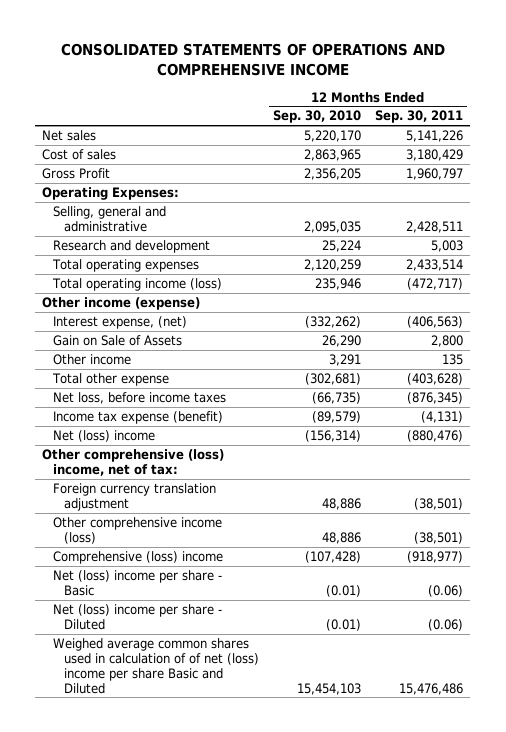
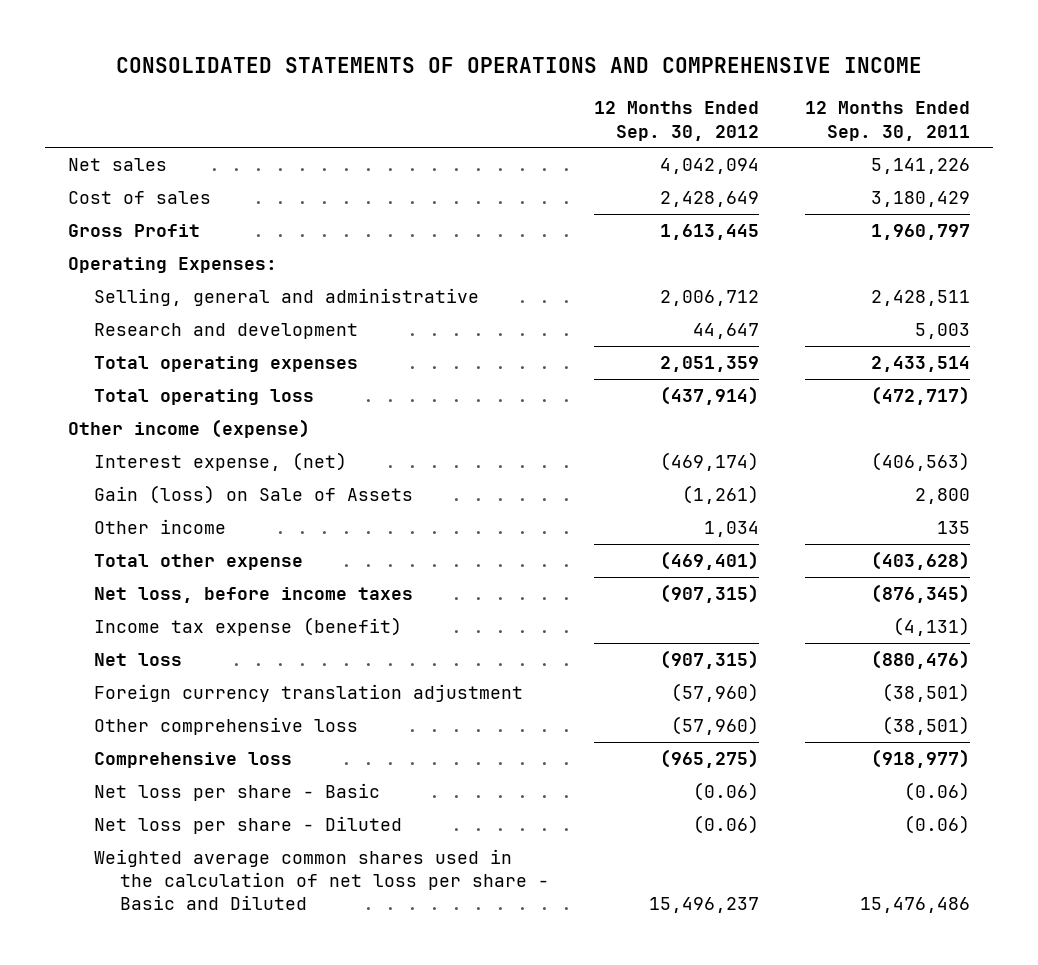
[273,110,362,124] Sep. 30, 2010 -> none
none -> [594,101,760,141] 12 Months Ended Sep. 30, 2012
[52,278,223,292] Total operating income (loss) -> [93,388,314,405] Total operating loss
[53,335,183,347] Gain on Sale of Assets -> [93,484,413,504] Gain (loss) on Sale of Assets
[42,449,225,476] Other comprehensive (loss) income, net of tax: -> none
[53,430,156,443] Net (loss) income -> [93,652,182,666] Net loss
[53,517,223,544] Other comprehensive income (loss) -> [93,716,358,735] Other comprehensive loss
[53,551,224,565] Comprehensive (loss) income -> [93,751,292,768] Comprehensive loss
[53,570,223,596] Net (loss) income per share - Basic -> [93,782,380,801] Net loss per share - Basic
[53,604,223,630] Net (loss) income per share - Diluted -> [93,815,402,834] Net loss per share - Diluted
[53,638,259,694] Weighed average common shares used in calculation of of net (loss) income per share Basic and Diluted -> [93,848,549,911] Weighted average common shares used in the calculation of net loss per share - Basic and Diluted

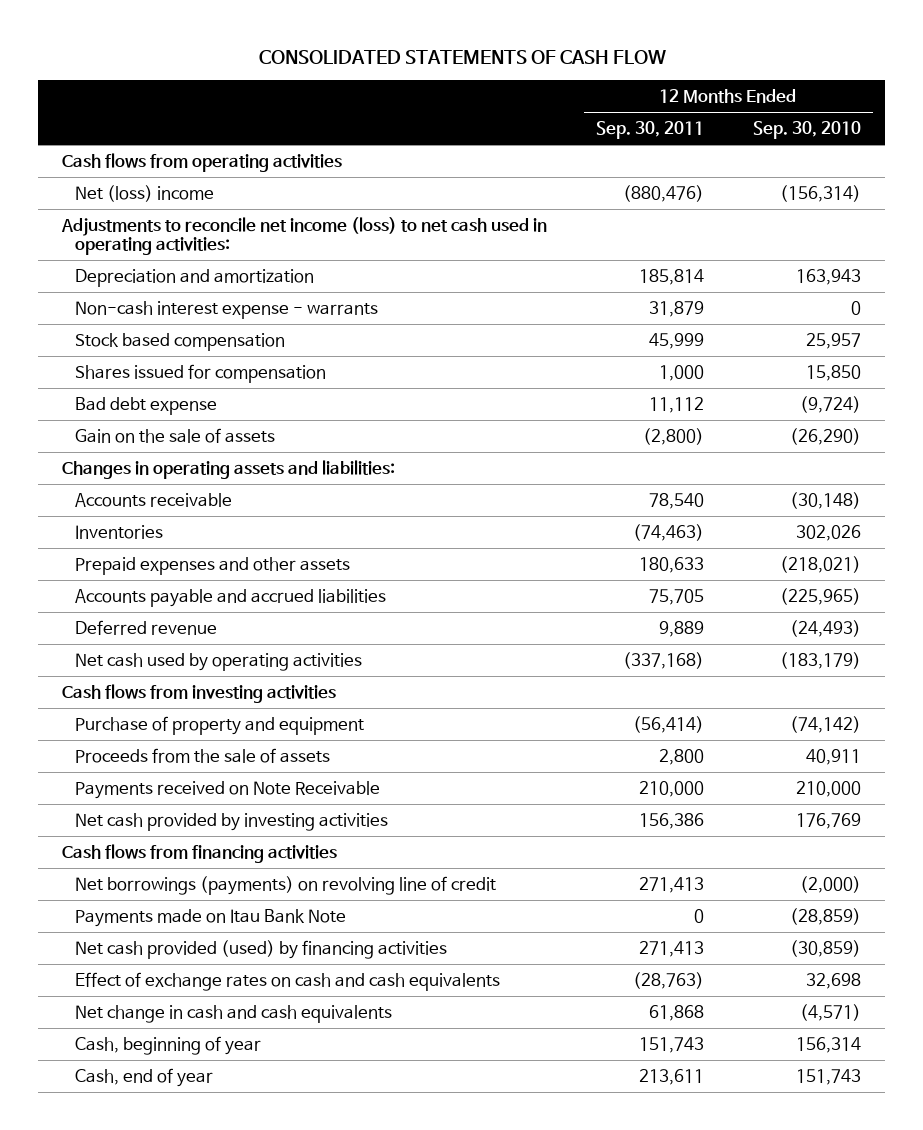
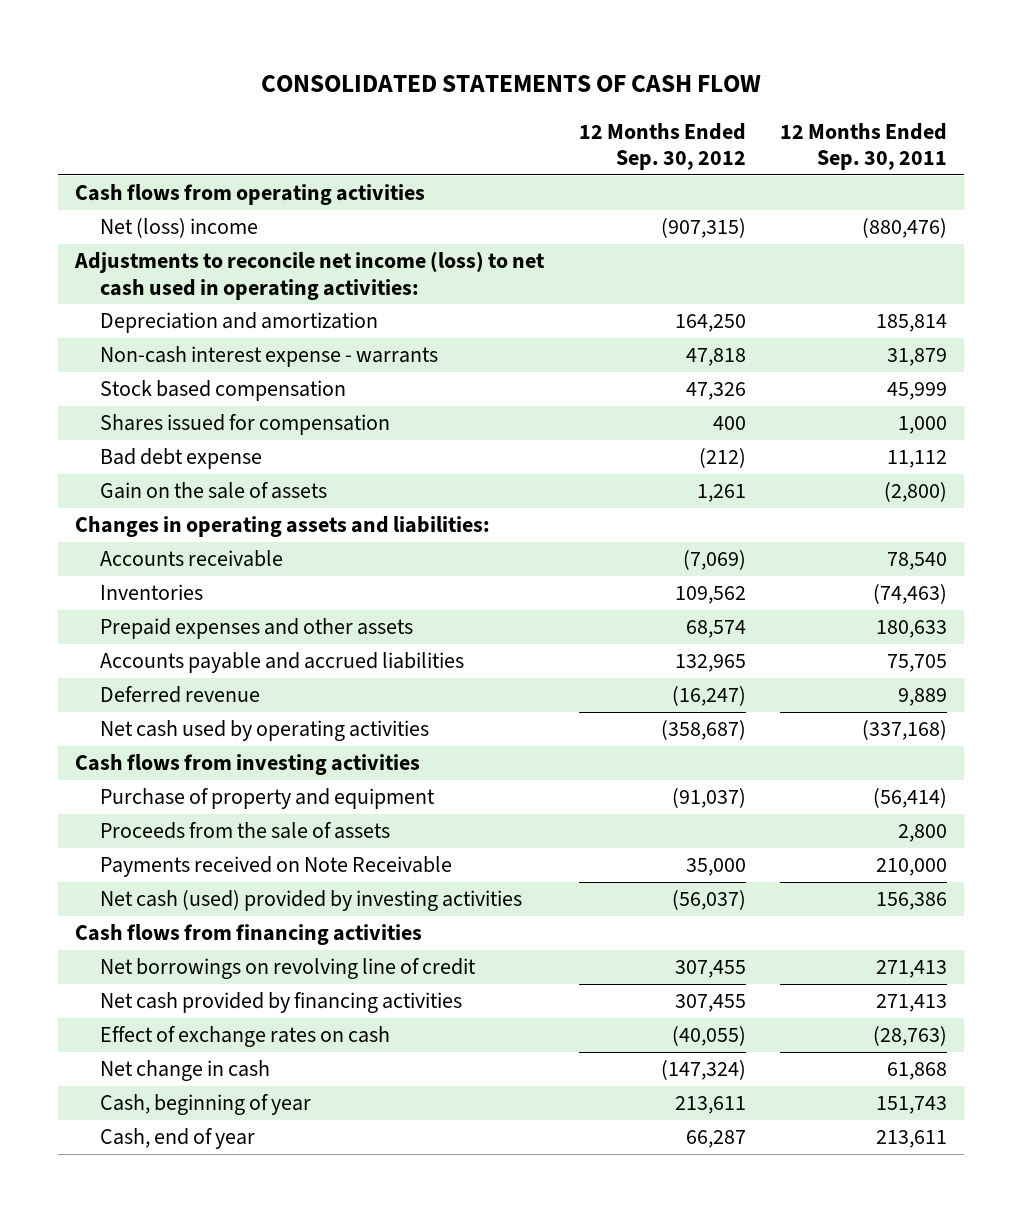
[752,121,861,140] Sep. 30, 2010 -> none
none -> [578,122,746,171] 12 Months Ended Sep. 30, 2012
[75,812,389,831] Net cash provided by investing activities -> [100,890,523,912] Net cash (used) provided by investing activities
[75,908,347,927] Payments made on Itau Bank Note -> none
[75,875,497,895] Net borrowings (payments) on revolving line of credit -> [100,958,477,980] Net borrowings on revolving line of credit
[75,939,448,959] Net cash provided (used) by financing activities -> [100,992,463,1014] Net cash provided by financing activities
[75,971,501,991] Effect of exchange rates on cash and cash equivalents -> [100,1026,391,1048] Effect of exchange rates on cash
[75,1004,393,1023] Net change in cash and cash equivalents -> [100,1060,271,1082] Net change in cash

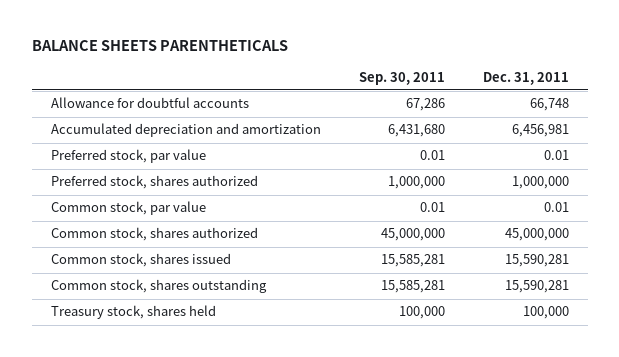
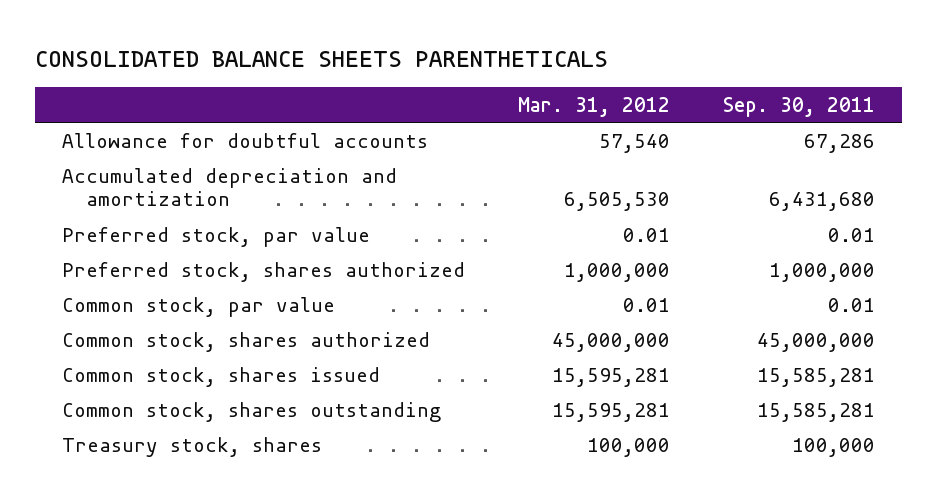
[31,40,288,52] BALANCE SHEETS PARENTHETICALS -> [35,50,609,67] CONSOLIDATED BALANCE SHEETS PARENTHETICALS
[482,71,569,85] Dec. 31, 2011 -> none
none -> [517,96,670,117] Mar. 31, 2012
[50,305,216,320] Treasury stock, shares held -> [61,436,322,457] Treasury stock, shares

